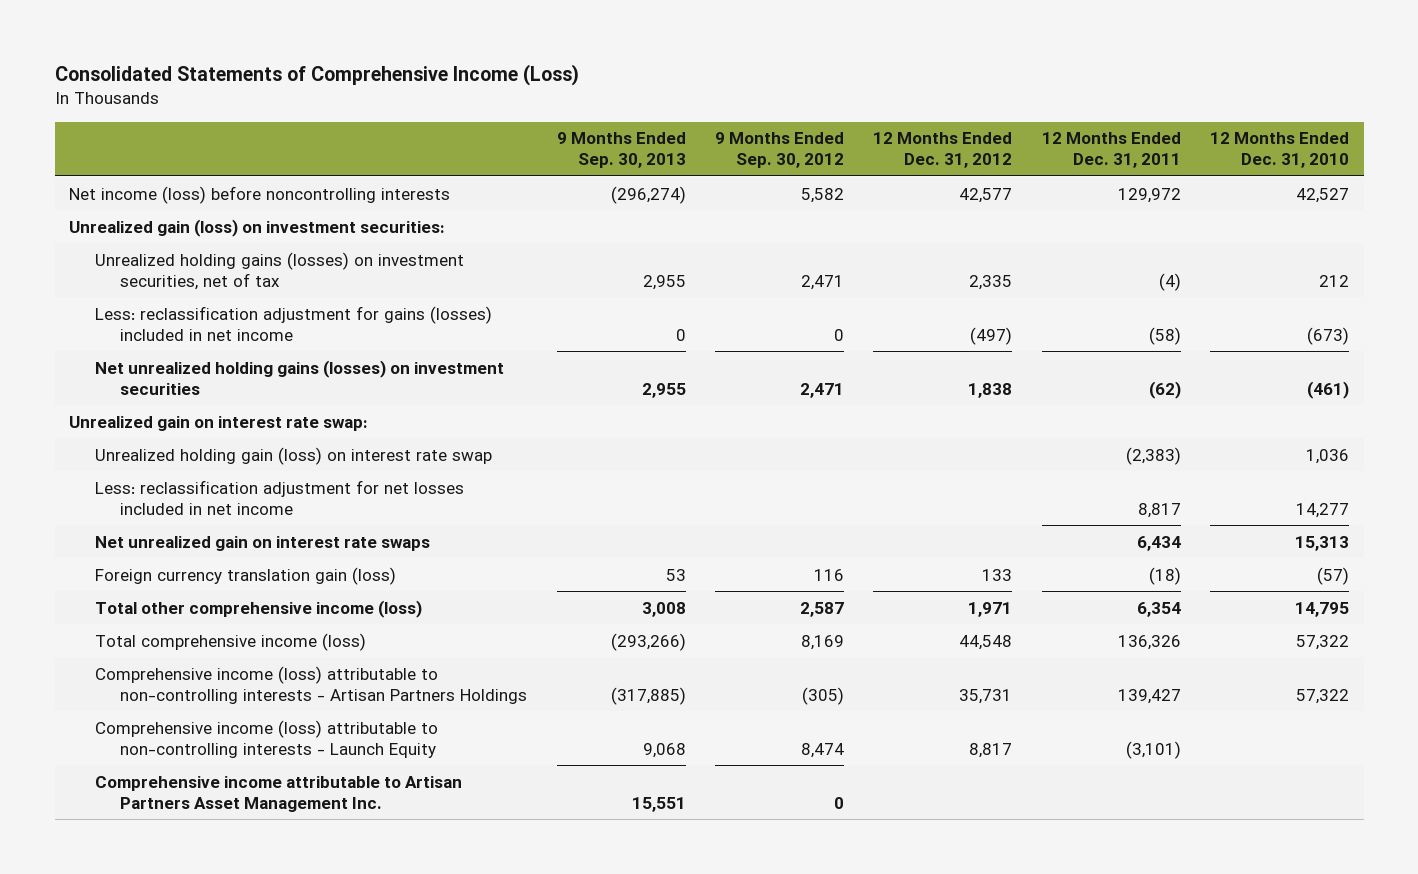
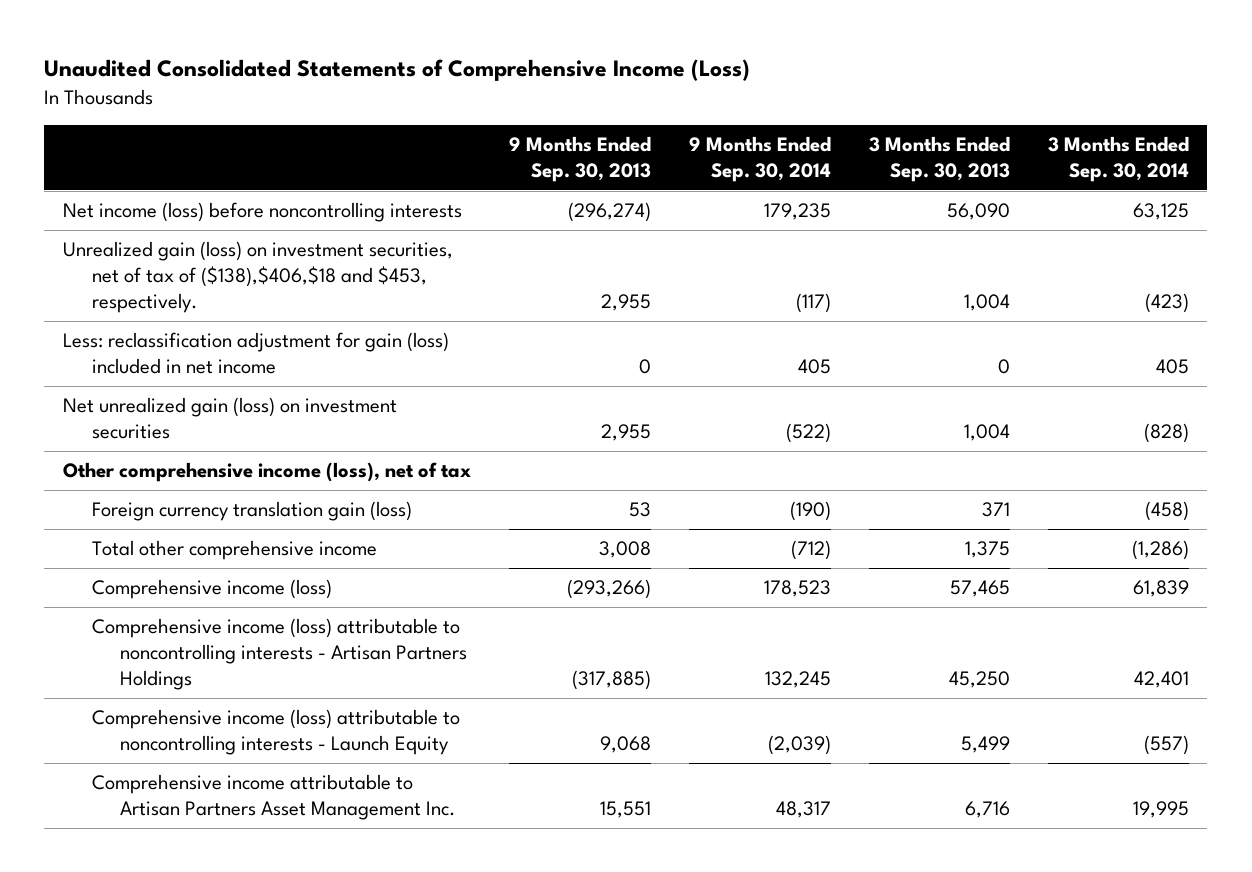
[54,64,579,87] Consolidated Statements of Comprehensive Income (Loss) -> [44,59,751,82] Unaudited Consolidated Statements of Comprehensive Income (Loss)
[714,132,844,169] 9 Months Ended Sep. 30, 2012 -> none
[873,132,1013,169] 12 Months Ended Dec. 31, 2012 -> none
[1041,132,1181,169] 12 Months Ended Dec. 31, 2011 -> none
[1209,132,1349,169] 12 Months Ended Dec. 31, 2010 -> none
none -> [688,136,831,183] 9 Months Ended Sep. 30, 2014
none -> [868,136,1010,183] 3 Months Ended Sep. 30, 2013
none -> [1047,136,1189,183] 3 Months Ended Sep. 30, 2014
[69,218,446,237] Unrealized gain (loss) on investment securities: -> none
[69,415,369,431] Unrealized gain on interest rate swap: -> none
[94,446,492,465] Unrealized holding gain (loss) on interest rate swap -> none
[94,479,464,515] Less: reclassification adjustment for net losses included in net income -> none
[94,535,430,551] Net unrealized gain on interest rate swaps -> none
[94,251,464,290] Unrealized holding gains (losses) on investment securities, net of tax -> [63,241,454,314] Unrealized gain (loss) on investment securities, net of tax of ($138),$406,$18 and $453, respectively.
[94,305,492,341] Less: reclassification adjustment for gains (losses) included in net income -> [63,332,450,375] Less: reclassification adjustment for gain (loss) included in net income
[94,359,504,395] Net unrealized holding gains (losses) on investment securities -> [63,397,398,440] Net unrealized gain (loss) on investment securities
none -> [63,462,472,483] Other comprehensive income (loss), net of tax
[94,599,422,618] Total other comprehensive income (loss) -> [91,540,377,561] Total other comprehensive income
[94,632,366,651] Total comprehensive income (loss) -> [91,579,332,600] Comprehensive income (loss)
[94,665,528,704] Comprehensive income (loss) attributable to non-controlling interests - Artisan Partners Holdings -> [91,618,468,691] Comprehensive income (loss) attributable to noncontrolling interests - Artisan Partners Holdings
[94,719,438,758] Comprehensive income (loss) attributable to non-controlling interests - Launch Equity -> [91,709,460,756] Comprehensive income (loss) attributable to noncontrolling interests - Launch Equity

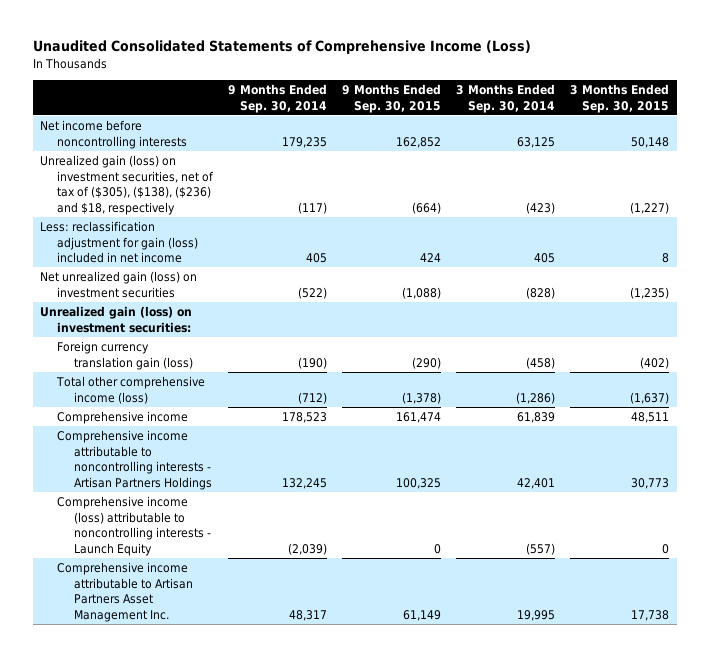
[509,136,652,183] 9 Months Ended Sep. 30, 2013 -> none
[868,136,1010,183] 3 Months Ended Sep. 30, 2013 -> none
none -> [342,83,442,113] 9 Months Ended Sep. 30, 2015
none -> [570,83,670,113] 3 Months Ended Sep. 30, 2015
[63,202,463,223] Net income (loss) before noncontrolling interests -> [40,119,188,149] Net income before noncontrolling interests
[63,241,454,314] Unrealized gain (loss) on investment securities, net of tax of ($138),$406,$18 and $453, respectively. -> [40,154,215,216] Unrealized gain (loss) on investment securities, net of tax of ($305), ($138), ($236) and $18, respectively
[63,462,472,483] Other comprehensive income (loss), net of tax -> none
none -> [40,305,193,333] Unrealized gain (loss) on investment securities:
[91,540,377,561] Total other comprehensive income -> [56,375,206,404] Total other comprehensive income (loss)
[91,579,332,600] Comprehensive income (loss) -> [57,410,189,424] Comprehensive income
[91,618,468,691] Comprehensive income (loss) attributable to noncontrolling interests - Artisan Partners Holdings -> [57,429,212,491] Comprehensive income attributable to noncontrolling interests - Artisan Partners Holdings

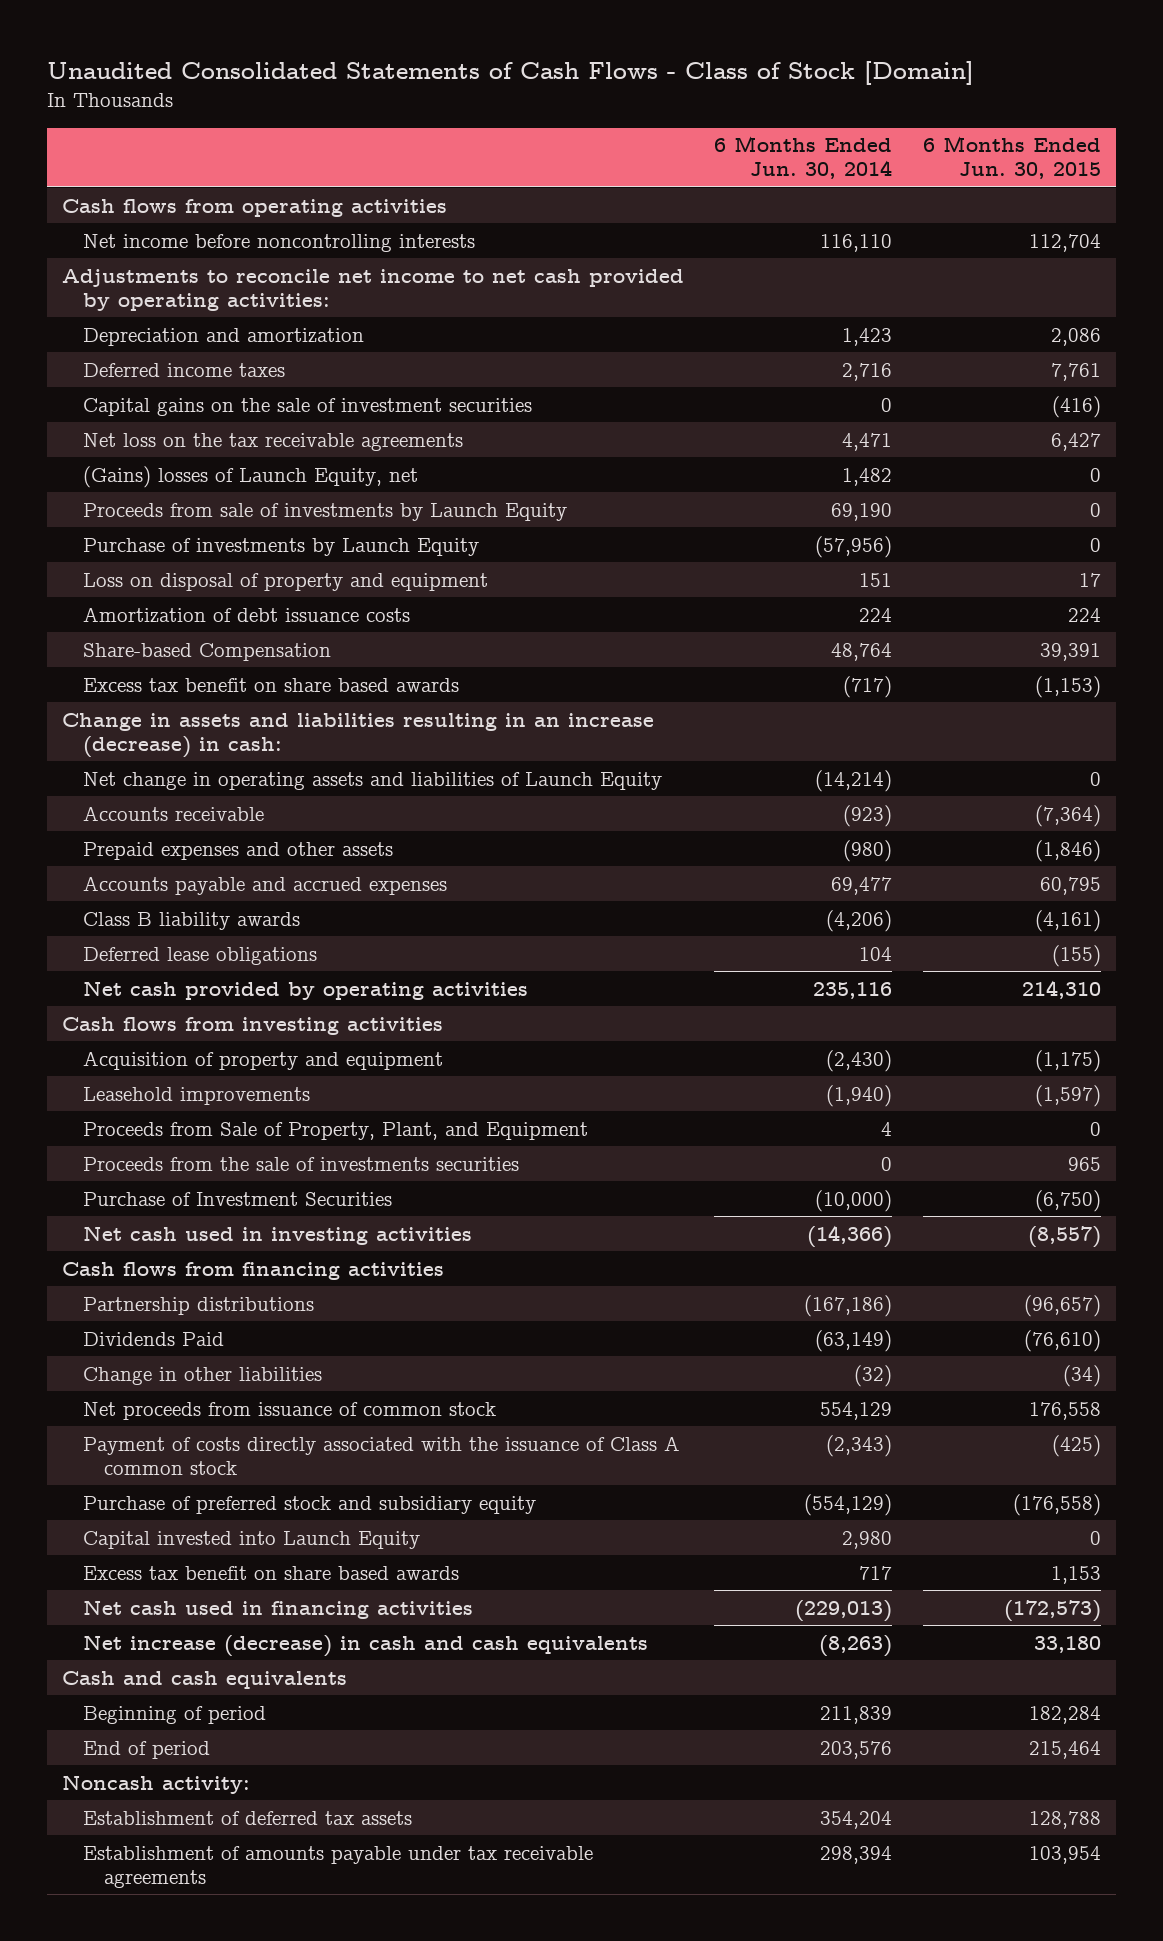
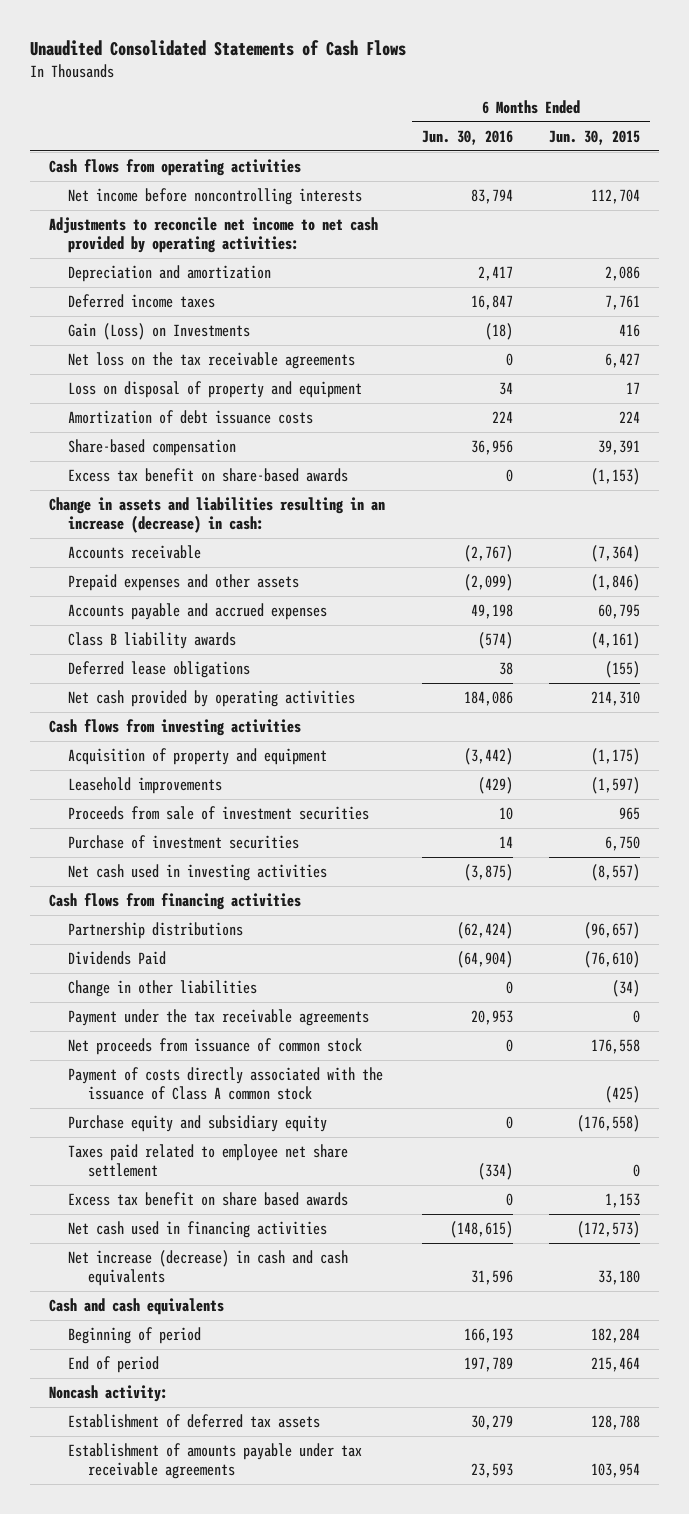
[46,60,974,85] Unaudited Consolidated Statements of Cash Flows - Class of Stock [Domain] -> [30,39,407,56] Unaudited Consolidated Statements of Cash Flows
[714,136,893,180] 6 Months Ended Jun. 30, 2014 -> none
none -> [421,129,513,145] Jun. 30, 2016
[83,397,533,416] Capital gains on the sale of investment securities -> [68,323,251,341] Gain (Loss) on Investments
[1051,395,1101,418] (416) -> [619,324,641,338] 416
[83,465,419,488] (Gains) losses of Launch Equity, net -> none
[83,502,568,521] Proceeds from sale of investments by Launch Equity -> none
[83,537,480,556] Purchase of investments by Launch Equity -> none
[83,642,332,661] Share-based Compensation -> [68,439,237,457] Share-based compensation
[83,677,460,692] Excess tax benefit on share based awards -> [68,468,349,483] Excess tax benefit on share-based awards
[83,771,663,790] Net change in operating assets and liabilities of Launch Equity -> none
[83,1121,589,1140] Proceeds from Sale of Property, Plant, and Equipment -> none
[83,1156,520,1171] Proceeds from the sale of investments securities -> [68,806,370,821] Proceeds from sale of investment securities
[83,1191,393,1206] Purchase of Investment Securities -> [68,835,300,850] Purchase of investment securities
[1034,1189,1101,1212] (6,750) -> [605,836,641,852] 6,750
none -> [68,1009,370,1027] Payment under the tax receivable agreements
[83,1530,421,1549] Capital invested into Launch Equity -> none
[83,1495,537,1514] Purchase of preferred stock and subsidiary equity -> [68,1115,328,1133] Purchase equity and subsidiary equity
none -> [68,1144,349,1178] Taxes paid related to employee net share settlement

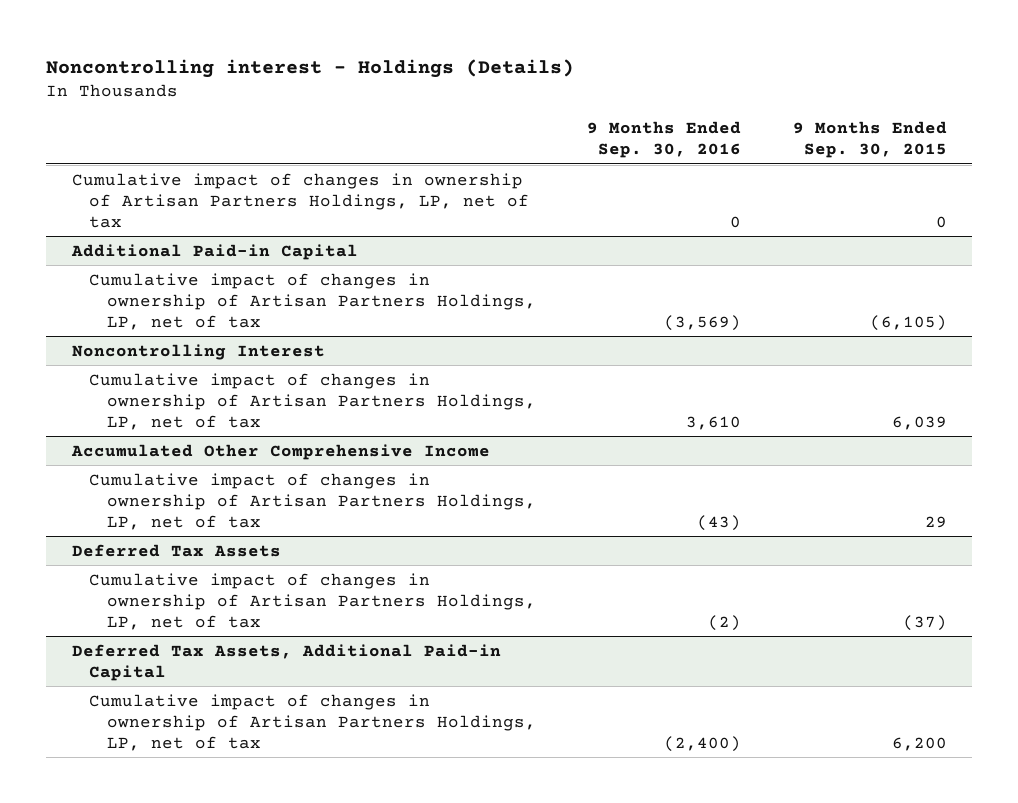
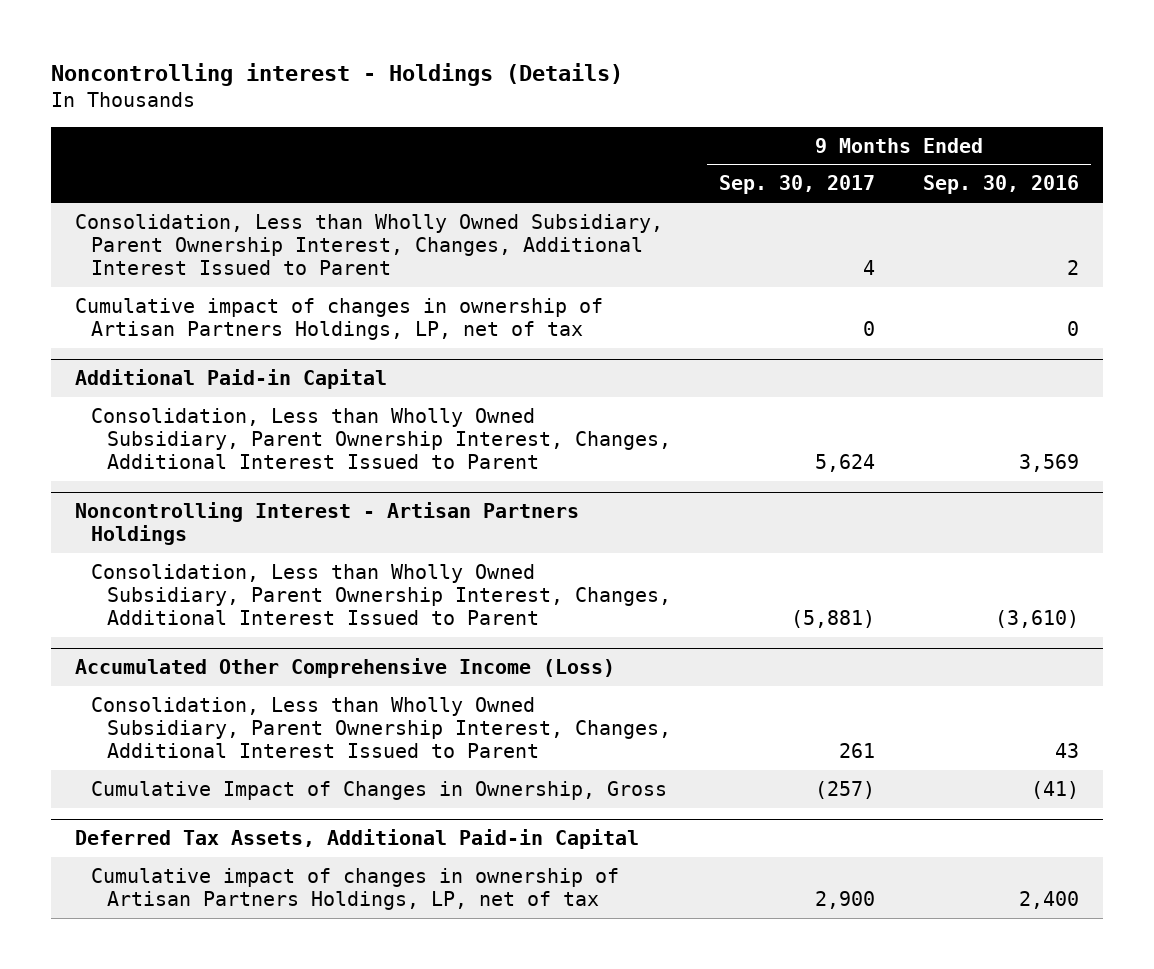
[792,121,947,159] 9 Months Ended Sep. 30, 2015 -> none
none -> [719,175,876,195] Sep. 30, 2017
none -> [75,213,664,275] Consolidation, Less than Wholly Owned Subsidiary, Parent Ownership Interest, Changes, Additional Interest Issued to Parent
[89,272,536,330] Cumulative impact of changes in ownership of Artisan Partners Holdings, LP, net of tax -> none
[89,372,536,430] Cumulative impact of changes in ownership of Artisan Partners Holdings, LP, net of tax -> none
[89,472,536,530] Cumulative impact of changes in ownership of Artisan Partners Holdings, LP, net of tax -> none
[71,543,281,557] Deferred Tax Assets -> none
[89,572,536,630] Cumulative impact of changes in ownership of Artisan Partners Holdings, LP, net of tax -> none
none -> [91,407,672,469] Consolidation, Less than Wholly Owned Subsidiary, Parent Ownership Interest, Changes, Additional Interest Issued to Parent
[71,343,325,360] Noncontrolling Interest -> [75,502,580,546] Noncontrolling Interest - Artisan Partners Holdings
none -> [91,563,672,625] Consolidation, Less than Wholly Owned Subsidiary, Parent Ownership Interest, Changes, Additional Interest Issued to Parent
[70,443,490,460] Accumulated Other Comprehensive Income -> [75,658,616,679] Accumulated Other Comprehensive Income (Loss)
none -> [91,696,672,758] Consolidation, Less than Wholly Owned Subsidiary, Parent Ownership Interest, Changes, Additional Interest Issued to Parent
none -> [91,780,668,800] Cumulative Impact of Changes in Ownership, Gross
[664,735,742,752] (2,400) -> [1019,890,1080,909] 2,400

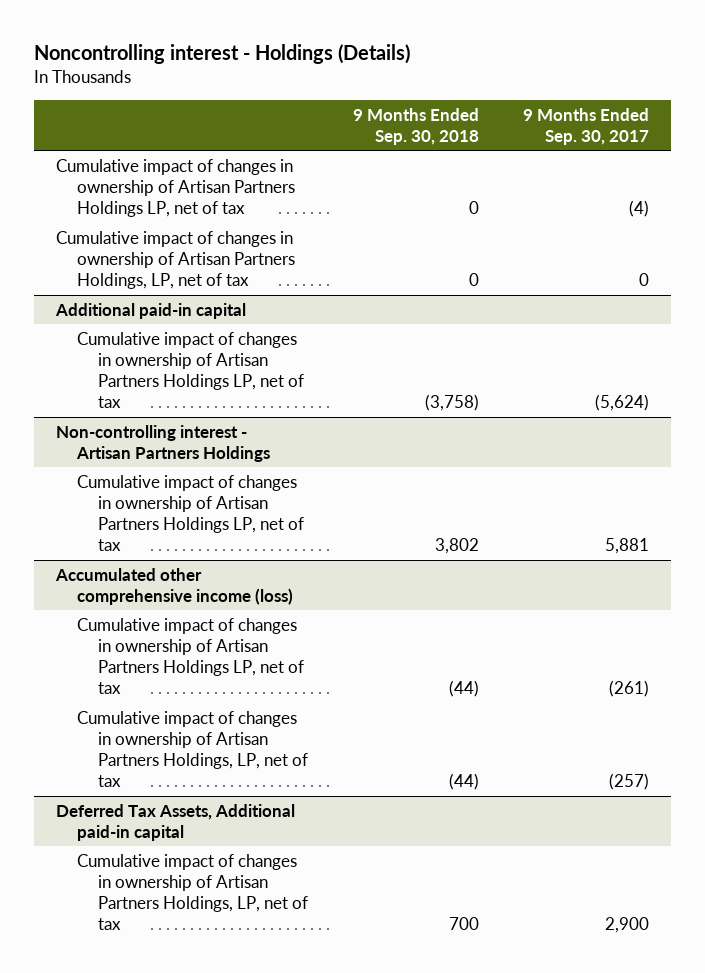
[923,175,1080,195] Sep. 30, 2016 -> none
none -> [352,107,479,145] 9 Months Ended Sep. 30, 2018
[75,213,664,275] Consolidation, Less than Wholly Owned Subsidiary, Parent Ownership Interest, Changes, Additional Interest Issued to Parent -> none
none -> [56,158,296,218] Cumulative impact of changes in ownership of Artisan Partners Holdings LP, net of tax
[91,407,672,469] Consolidation, Less than Wholly Owned Subsidiary, Parent Ownership Interest, Changes, Additional Interest Issued to Parent -> none
[91,563,672,625] Consolidation, Less than Wholly Owned Subsidiary, Parent Ownership Interest, Changes, Additional Interest Issued to Parent -> none
[91,696,672,758] Consolidation, Less than Wholly Owned Subsidiary, Parent Ownership Interest, Changes, Additional Interest Issued to Parent -> none
[75,369,388,390] Additional Paid-in Capital -> [55,302,247,319] Additional paid-in capital
none -> [77,331,305,409] Cumulative impact of changes in ownership of Artisan Partners Holdings LP, net of tax
[75,502,580,546] Noncontrolling Interest - Artisan Partners Holdings -> [56,424,271,462] Non-controlling interest - Artisan Partners Holdings
none -> [77,474,305,552] Cumulative impact of changes in ownership of Artisan Partners Holdings LP, net of tax
[75,658,616,679] Accumulated Other Comprehensive Income (Loss) -> [55,567,294,605] Accumulated other comprehensive income (loss)
none -> [77,617,305,695] Cumulative impact of changes in ownership of Artisan Partners Holdings LP, net of tax
[91,780,668,800] Cumulative Impact of Changes in Ownership, Gross -> [77,710,309,788] Cumulative impact of changes in ownership of Artisan Partners Holdings, LP, net of tax
[75,829,640,850] Deferred Tax Assets, Additional Paid-in Capital -> [56,803,296,841] Deferred Tax Assets, Additional paid-in capital

